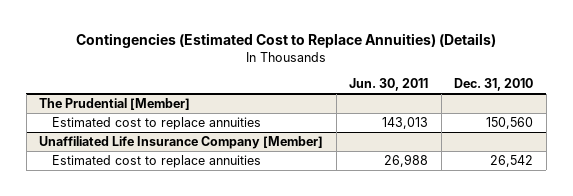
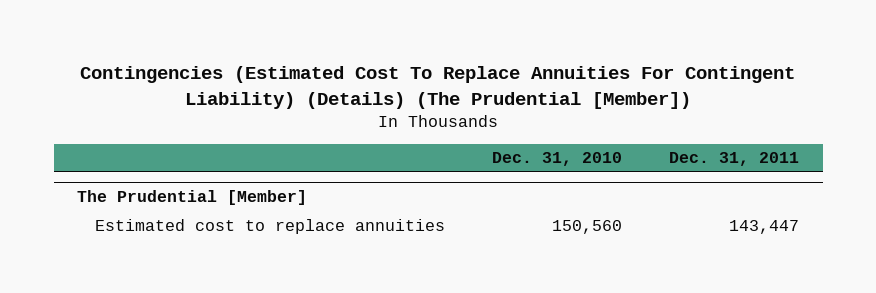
[76,33,497,49] Contingencies (Estimated Cost to Replace Annuities) (Details) -> [80,66,796,109] Contingencies (Estimated Cost To Replace Annuities For Contingent Liability) (Details) (The Prudential [Member])
[349,78,429,92] Jun. 30, 2011 -> none
none -> [669,152,800,167] Dec. 31, 2011
[39,135,324,149] Unaffiliated Life Insurance Company [Member] -> none
[51,154,261,168] Estimated cost to replace annuities -> none

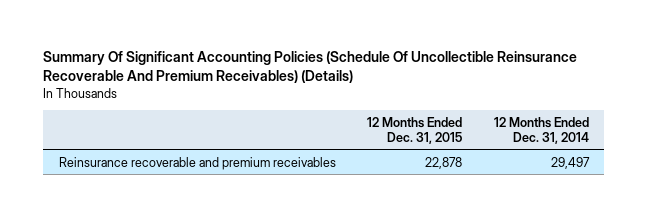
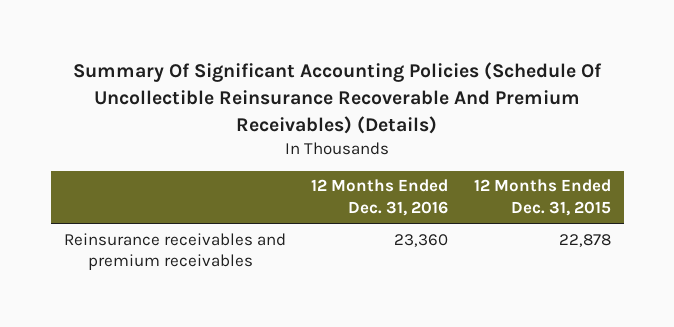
[493,116,589,144] 12 Months Ended Dec. 31, 2014 -> none
none -> [311,179,449,217] 12 Months Ended Dec. 31, 2016
[58,156,336,170] Reinsurance recoverable and premium receivables -> [63,232,286,271] Reinsurance receivables and premium receivables

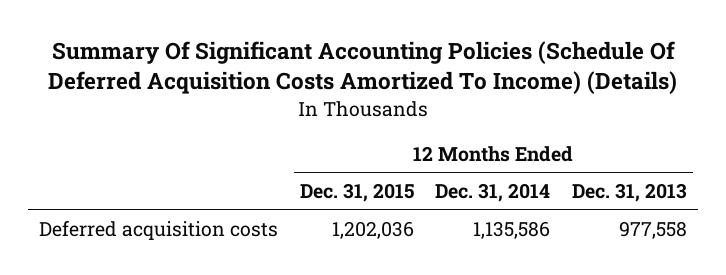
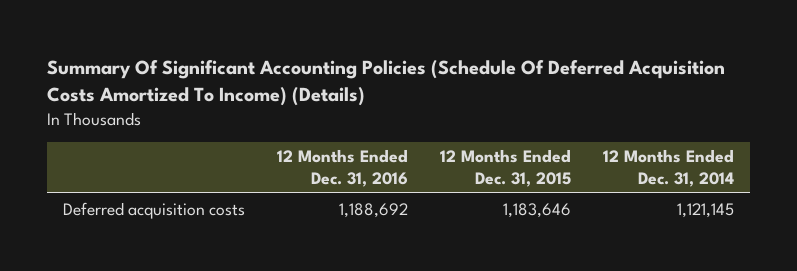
[572,182,688,202] Dec. 31, 2013 -> none
none -> [277,149,409,187] 12 Months Ended Dec. 31, 2016
[331,220,414,239] 1,202,036 -> [502,202,571,218] 1,183,646
[473,220,551,239] 1,135,586 -> [676,202,734,218] 1,121,145

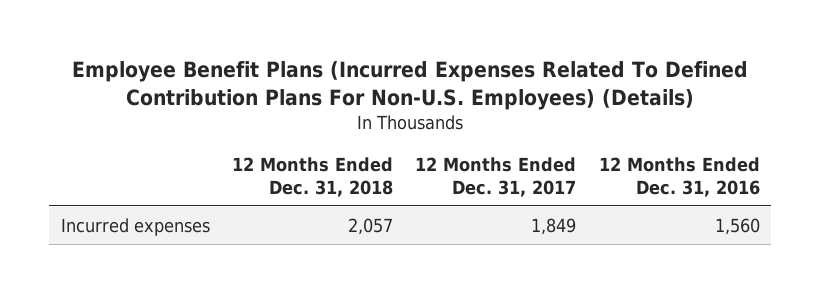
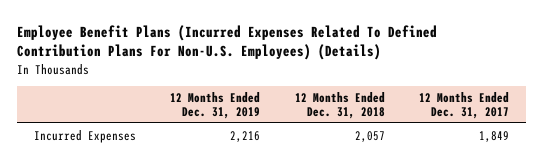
[598,157,760,197] 12 Months Ended Dec. 31, 2016 -> none
none -> [170,91,261,120] 12 Months Ended Dec. 31, 2019
[60,217,210,236] Incurred expenses -> [34,129,137,143] Incurred Expenses

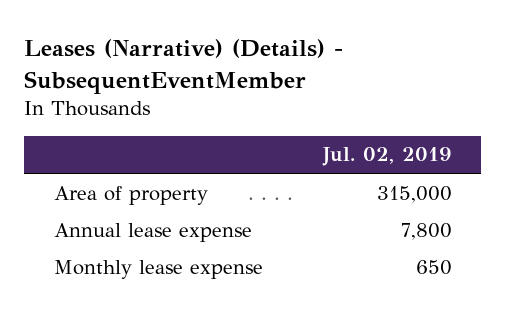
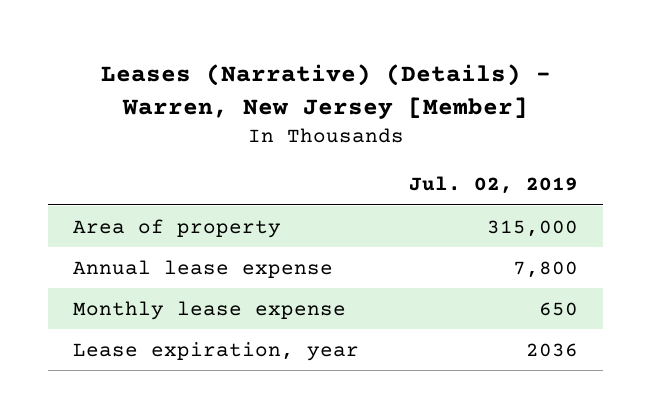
[24,38,344,94] Leases (Narrative) (Details) - SubsequentEventMember -> [100,63,551,119] Leases (Narrative) (Details) - Warren, New Jersey [Member]
none -> [73,341,360,361] Lease expiration, year

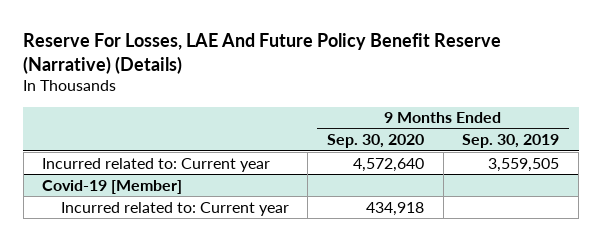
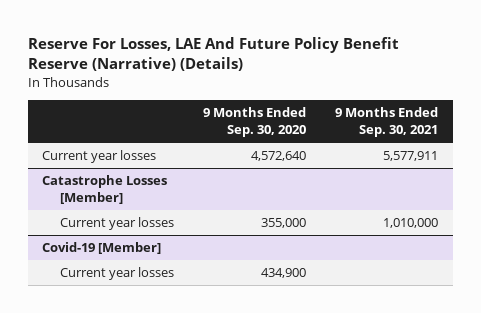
[462,134,560,149] Sep. 30, 2019 -> none
none -> [335,107,439,138] 9 Months Ended Sep. 30, 2021
[42,157,271,172] Incurred related to: Current year -> [42,150,157,164] Current year losses
none -> [42,175,168,205] Catastrophe Losses [Member]
none -> [60,217,175,231] Current year losses
[60,201,289,216] Incurred related to: Current year -> [60,267,175,281] Current year losses
[366,201,425,216] 434,918 -> [261,268,307,279] 434,900

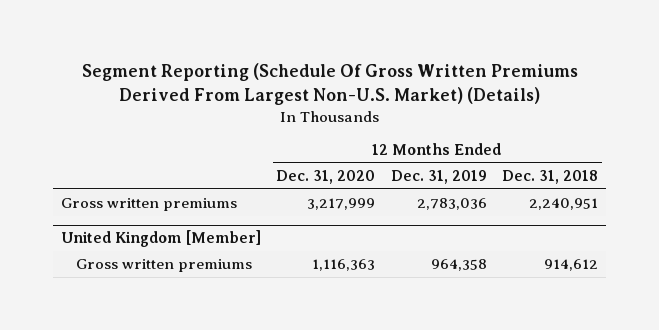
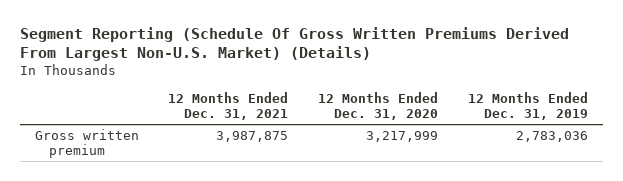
[502,169,599,184] Dec. 31, 2018 -> none
none -> [168,92,289,120] 12 Months Ended Dec. 31, 2021
[61,230,262,248] United Kingdom [Member] -> none
[76,259,253,273] Gross written premiums -> none
[61,198,238,212] Gross written premiums -> [34,129,139,159] Gross written premium

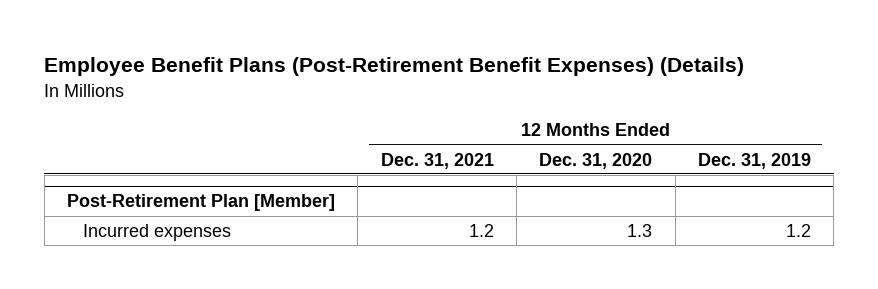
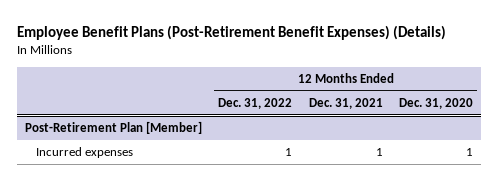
[697,152,811,169] Dec. 31, 2019 -> none
none -> [218,98,293,110] Dec. 31, 2022
[468,223,494,237] 1.2 -> [375,148,383,157] 1
[627,223,653,237] 1.3 -> [466,148,474,157] 1

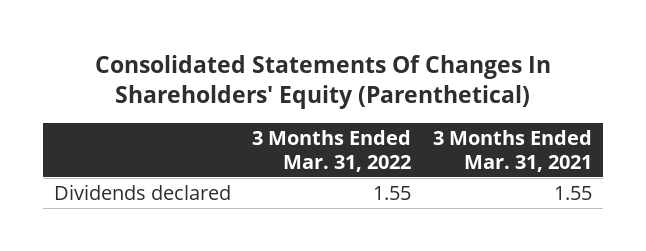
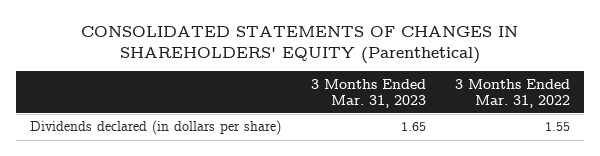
[94,54,551,110] Consolidated Statements Of Changes In Shareholders' Equity (Parenthetical) -> [81,25,519,64] CONSOLIDATED STATEMENTS OF CHANGES IN SHAREHOLDERS' EQUITY (Parenthetical)
[433,129,593,172] 3 Months Ended Mar. 31, 2021 -> none
none -> [310,78,426,108] 3 Months Ended Mar. 31, 2023
[53,184,231,201] Dividends declared -> [30,120,282,136] Dividends declared (in dollars per share)

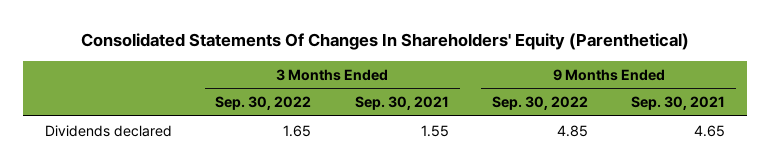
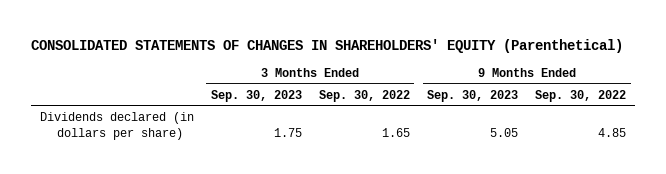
[81,33,690,51] Consolidated Statements Of Changes In Shareholders' Equity (Parenthetical) -> [30,38,623,53] CONSOLIDATED STATEMENTS OF CHANGES IN SHAREHOLDERS' EQUITY (Parenthetical)
[354,96,449,111] Sep. 30, 2021 -> none
[631,96,726,111] Sep. 30, 2021 -> none
none -> [210,89,302,102] Sep. 30, 2023
none -> [427,89,519,102] Sep. 30, 2023
[45,124,173,137] Dividends declared -> [39,111,194,140] Dividends declared (in dollars per share)

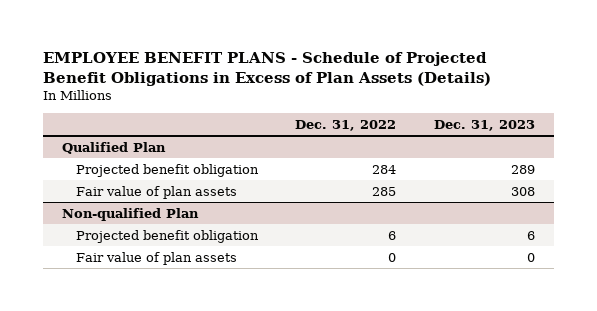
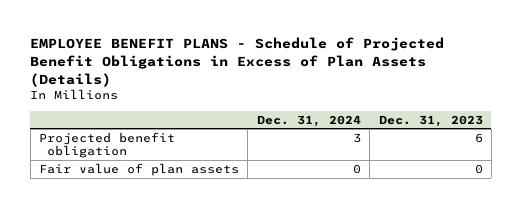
[295,119,397,131] Dec. 31, 2022 -> none
none -> [256,114,361,127] Dec. 31, 2024
[62,141,167,154] Qualified Plan -> none
[75,163,259,177] Projected benefit obligation -> none
[75,185,237,199] Fair value of plan assets -> none
[62,207,200,221] Non-qualified Plan -> none

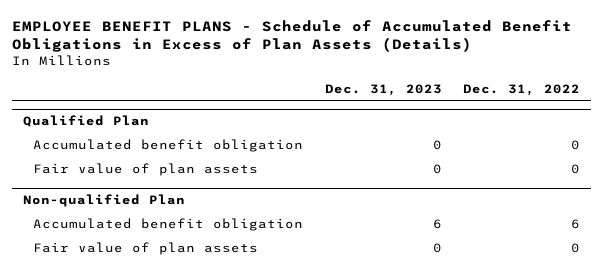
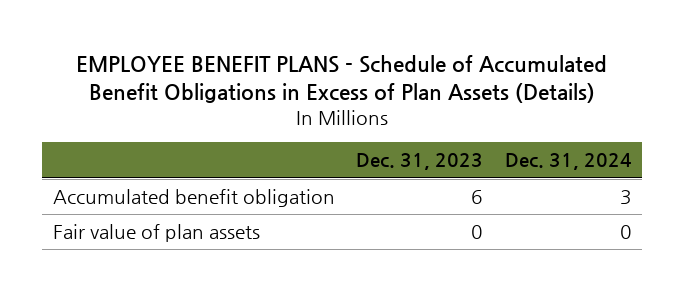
[463,84,581,97] Dec. 31, 2022 -> none
none -> [504,153,632,171] Dec. 31, 2024
[23,115,150,128] Qualified Plan -> none
[32,139,303,153] Accumulated benefit obligation -> none
[32,163,258,177] Fair value of plan assets -> none
[23,194,186,208] Non-qualified Plan -> none

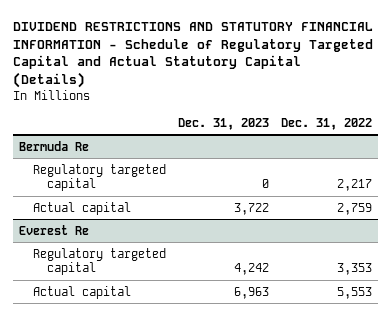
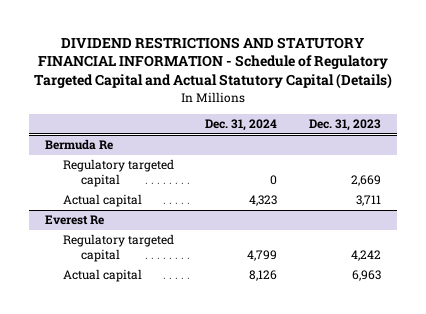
[280,117,372,130] Dec. 31, 2022 -> none
none -> [205,119,278,132] Dec. 31, 2024
[261,179,269,189] 0 -> [351,175,382,187] 2,669
[233,202,269,215] 3,722 -> [356,195,382,207] 3,711

